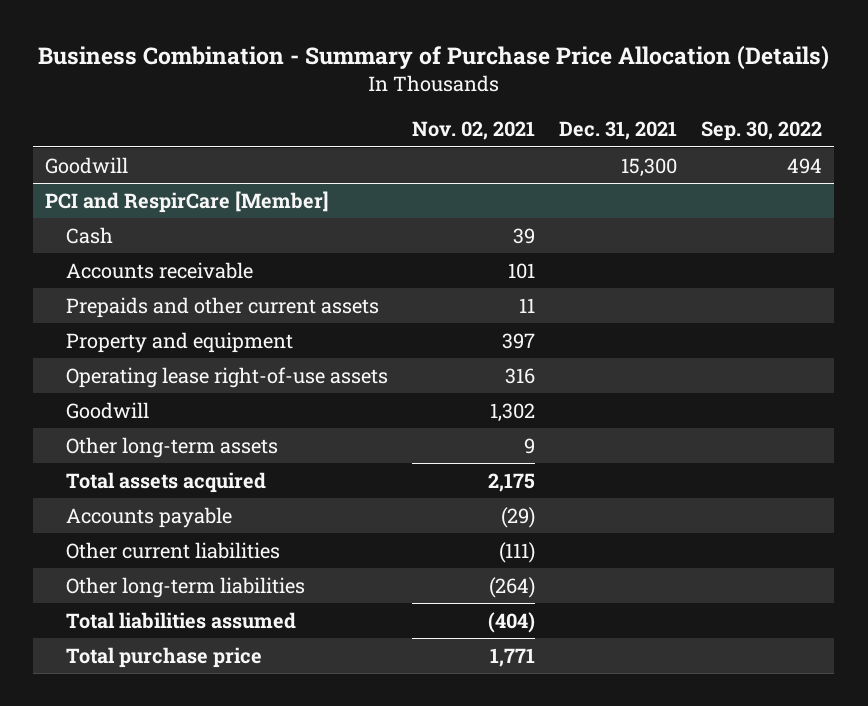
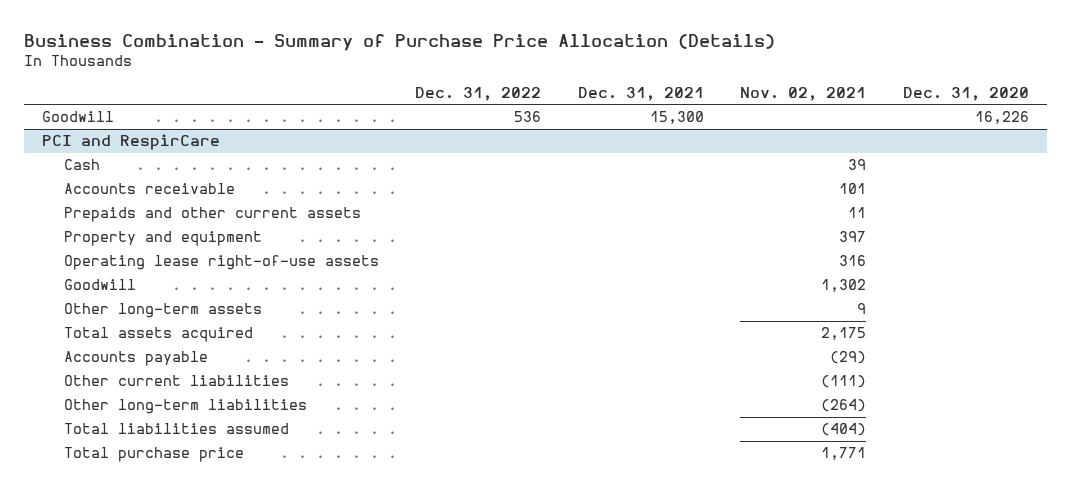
[701,121,823,142] Sep. 30, 2022 -> none
none -> [415,86,542,101] Dec. 31, 2022
none -> [902,86,1029,101] Dec. 31, 2020
[45,190,330,213] PCI and RespirCare [Member] -> [42,134,221,151] PCI and RespirCare

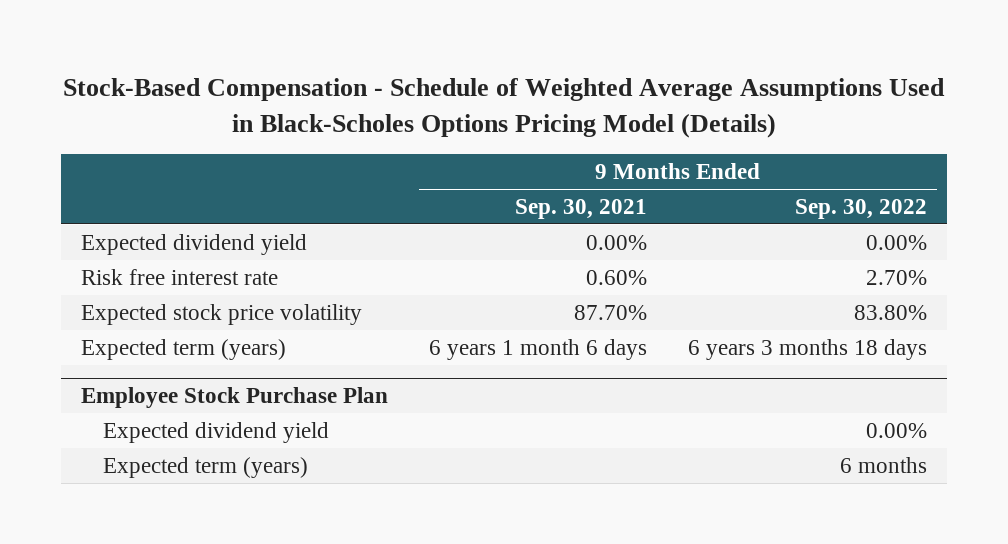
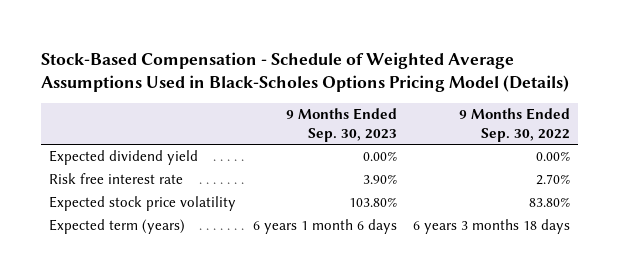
[514,199,647,220] Sep. 30, 2021 -> none
none -> [285,108,397,142] 9 Months Ended Sep. 30, 2023
[81,387,389,409] Employee Stock Purchase Plan -> none
[102,421,329,443] Expected dividend yield -> none
[102,456,308,478] Expected term (years) -> none

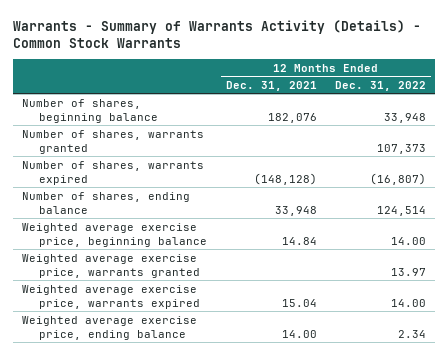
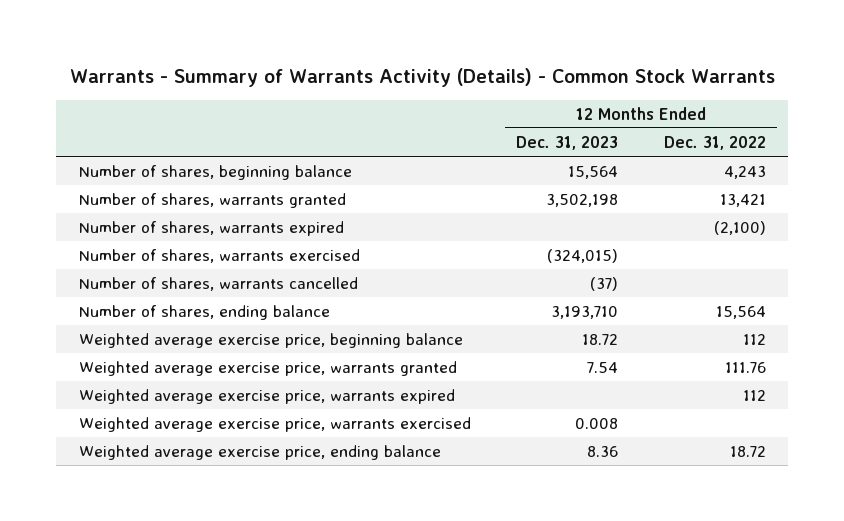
[225,80,317,91] Dec. 31, 2021 -> none
none -> [516,135,619,150] Dec. 31, 2023
[384,112,427,123] 33,948 -> [723,165,766,179] 4,243
[377,143,427,154] 107,373 -> [719,193,766,207] 13,421
[370,172,427,185] (16,807) -> [713,220,766,235] (2,100)
none -> [78,248,360,263] Number of shares, warrants exercised
none -> [78,276,358,291] Number of shares, warrants cancelled
[377,205,427,216] 124,514 -> [715,305,766,319] 15,564
[391,236,427,245] 14.00 -> [742,333,766,345] 112
[391,267,427,276] 13.97 -> [724,361,766,373] 111.76
[391,298,427,307] 14.00 -> [742,389,766,401] 112
none -> [78,416,471,432] Weighted average exercise price, warrants exercised
[398,329,427,338] 2.34 -> [729,445,766,457] 18.72

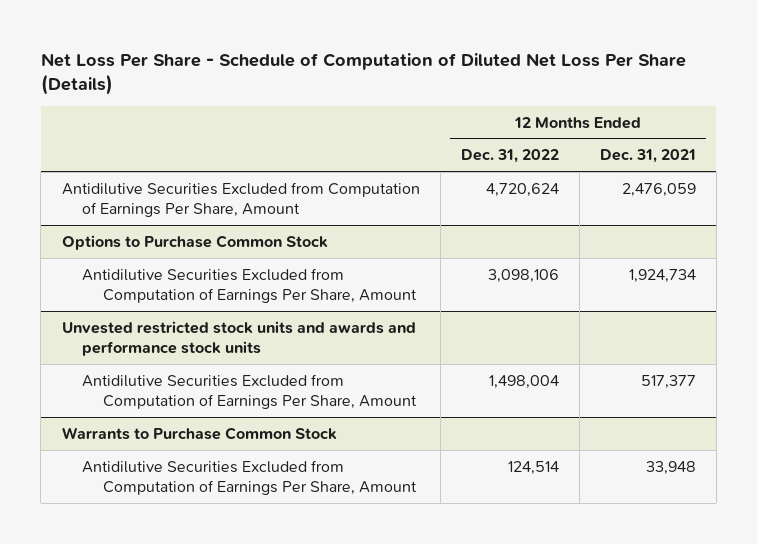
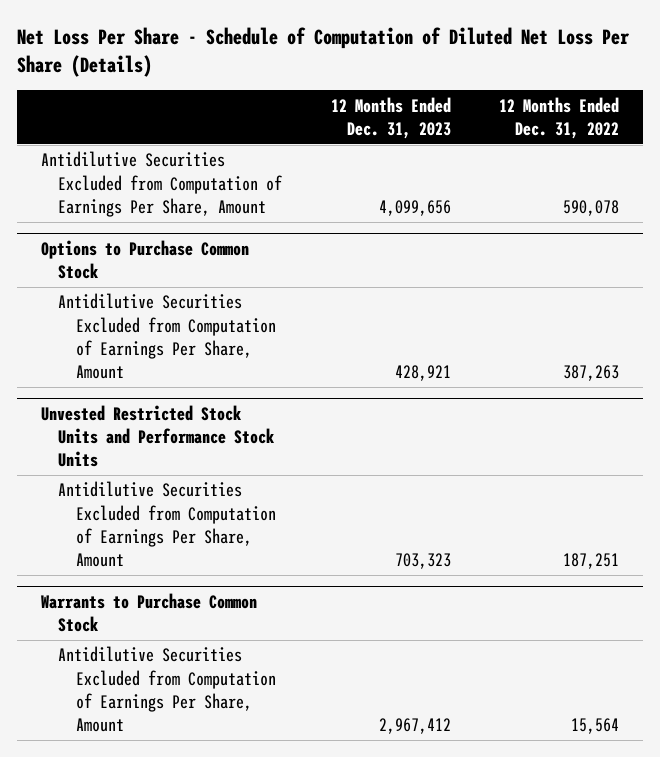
[599,149,696,164] Dec. 31, 2021 -> none
none -> [330,96,451,140] 12 Months Ended Dec. 31, 2023
[485,182,559,197] 4,720,624 -> [563,199,620,216] 590,078
[487,268,559,283] 3,098,106 -> [563,365,620,382] 387,263
[61,320,416,357] Unvested restricted stock units and awards and performance stock units -> [40,405,276,468] Unvested Restricted Stock Units and Performance Stock Units
[488,374,559,389] 1,498,004 -> [563,553,620,570] 187,251
[507,460,559,475] 124,514 -> [571,718,620,735] 15,564

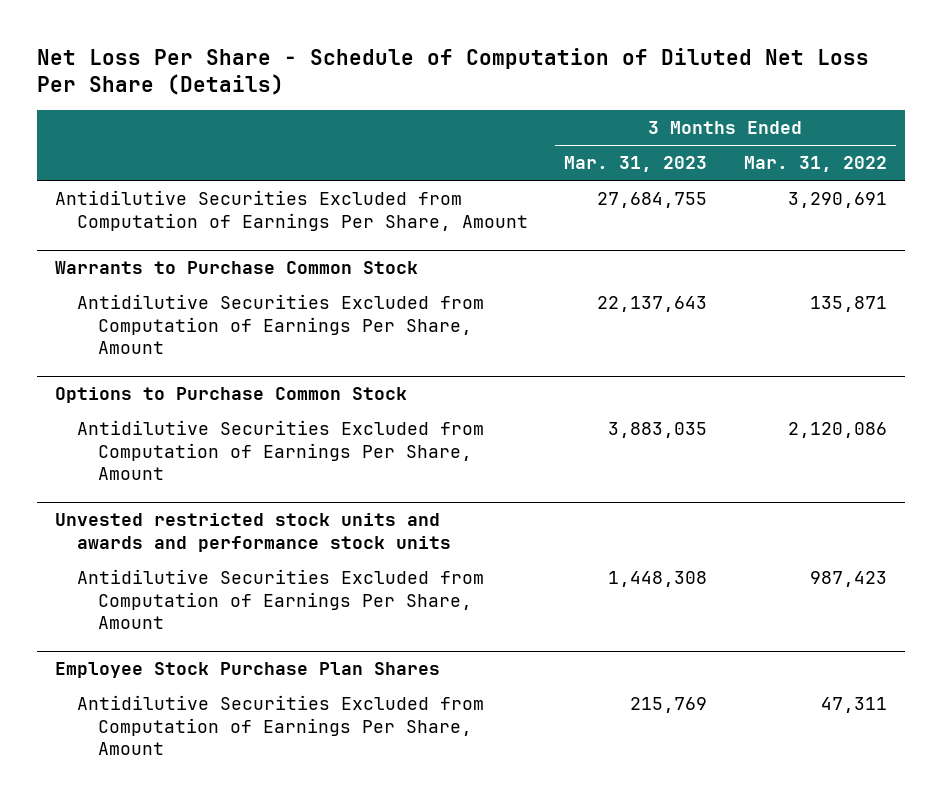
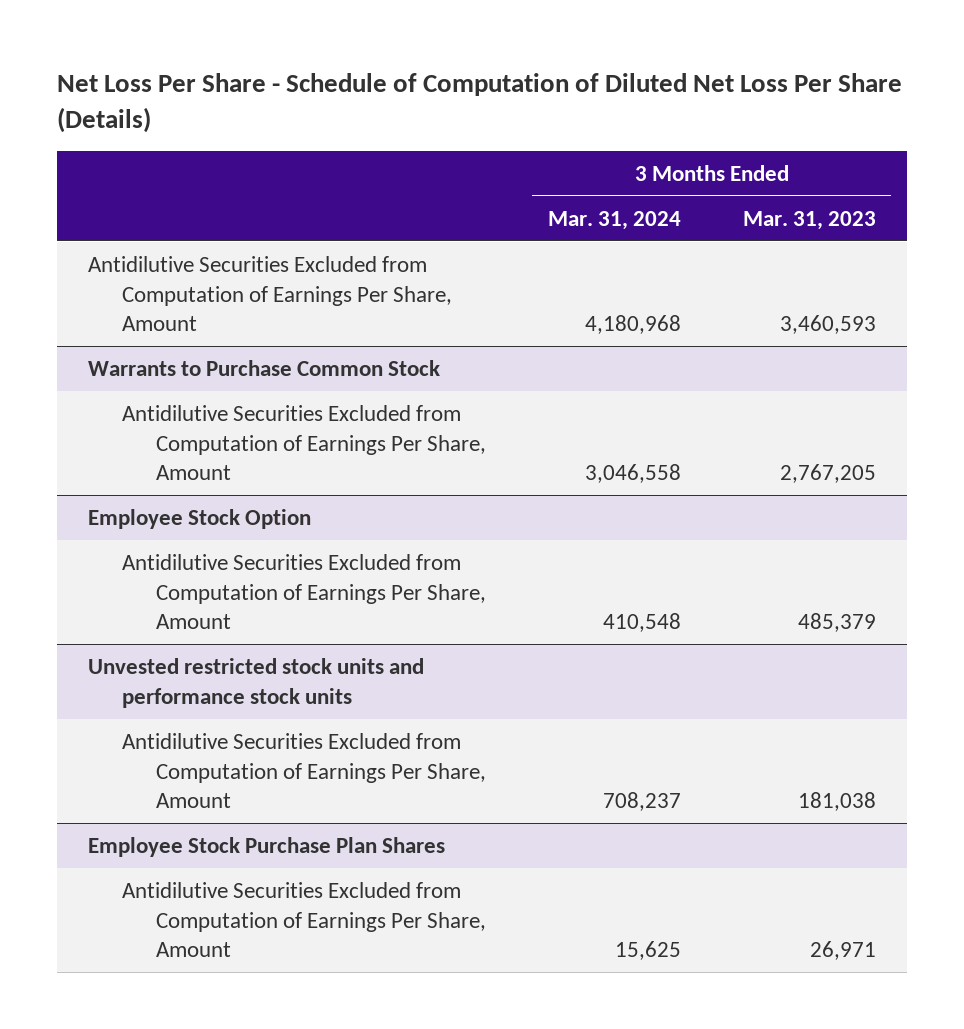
[743,155,887,172] Mar. 31, 2022 -> none
none -> [547,210,681,230] Mar. 31, 2024
[597,191,708,208] 27,684,755 -> [779,315,876,335] 3,460,593
[597,295,708,312] 22,137,643 -> [779,464,876,484] 2,767,205
[55,387,408,404] Options to Purchase Common Stock -> [87,508,311,529] Employee Stock Option
[608,421,708,438] 3,883,035 -> [797,613,876,633] 485,379
[55,513,451,553] Unvested restricted stock units and awards and performance stock units -> [87,657,424,708] Unvested restricted stock units and performance stock units
[608,570,708,587] 1,448,308 -> [797,792,876,812] 181,038
[630,696,708,713] 215,769 -> [809,941,876,961] 26,971

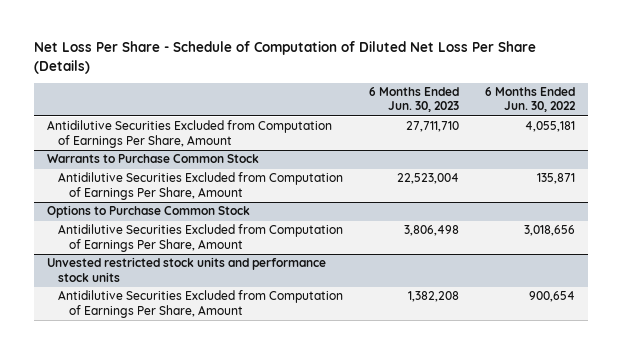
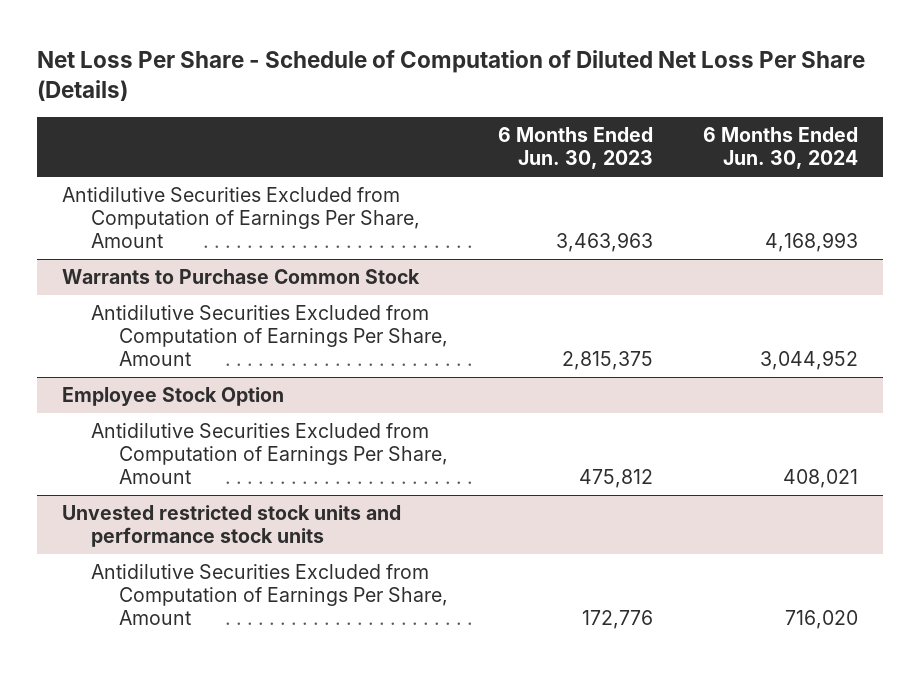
[484,87,576,113] 6 Months Ended Jun. 30, 2022 -> none
none -> [703,127,859,170] 6 Months Ended Jun. 30, 2024
[405,121,459,133] 27,711,710 -> [556,232,654,253] 3,463,963
[396,173,459,185] 22,523,004 -> [562,351,654,371] 2,815,375
[46,205,250,219] Options to Purchase Common Stock -> [62,387,285,407] Employee Stock Option
[403,225,459,237] 3,806,498 -> [579,469,654,489] 475,812
[407,291,459,303] 1,382,208 -> [582,610,654,630] 172,776

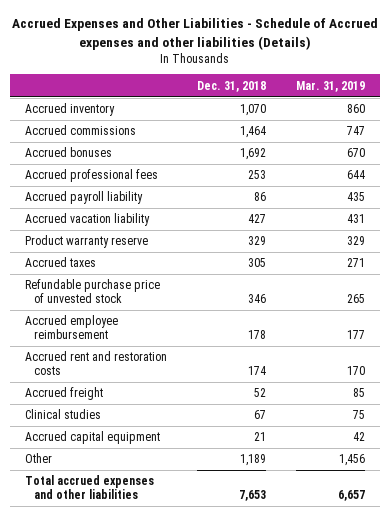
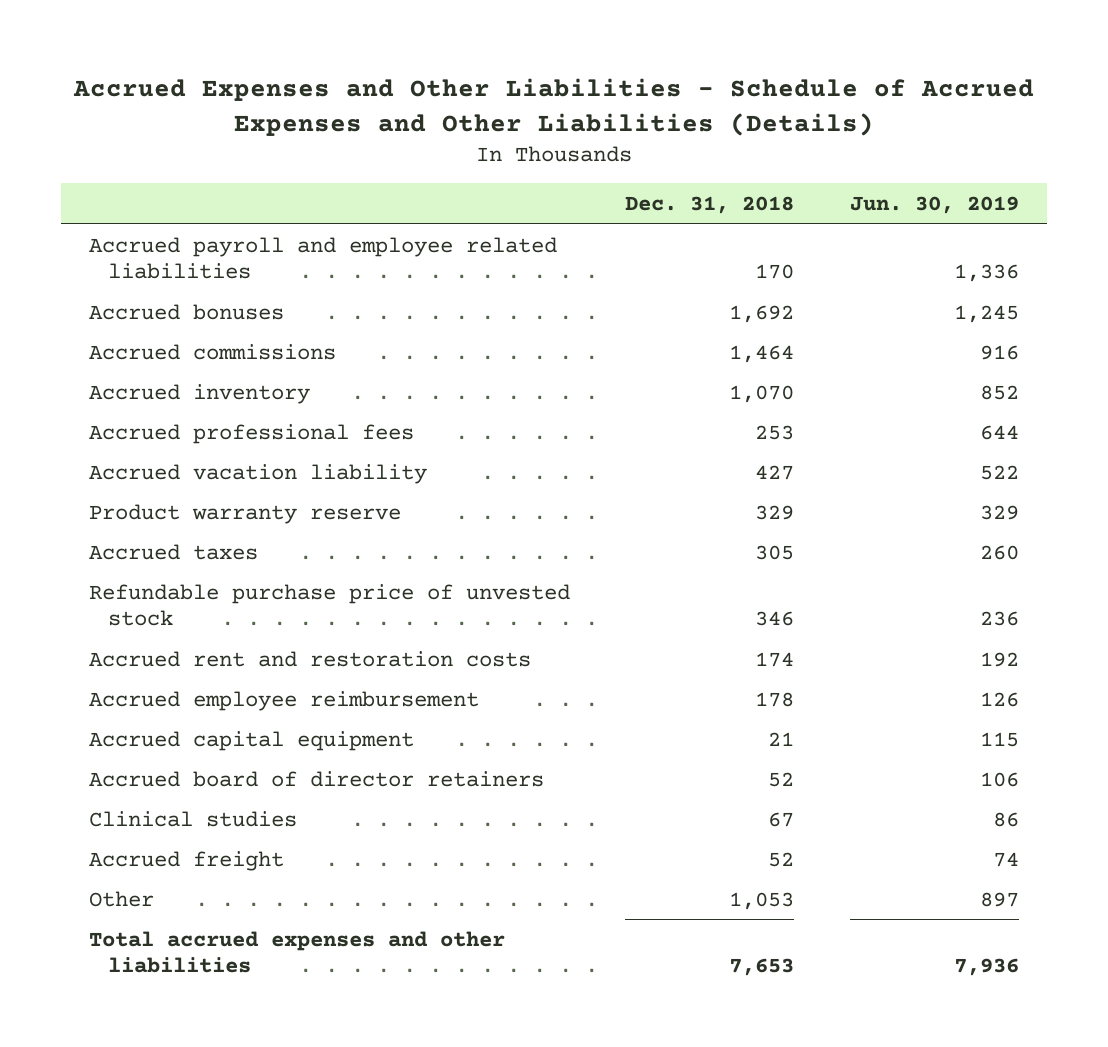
[11,18,378,50] Accrued Expenses and Other Liabilities - Schedule of Accrued expenses and other liabilities (Details) -> [72,77,1034,136] Accrued Expenses and Other Liabilities - Schedule of Accrued Expenses and Other Liabilities (Details)
[295,80,365,92] Mar. 31, 2019 -> none
none -> [850,196,1020,215] Jun. 30, 2019
none -> [88,236,557,280] Accrued payroll and employee related liabilities
[25,125,137,136] Accrued commissions -> [88,343,336,360] Accrued commissions
[25,103,116,117] Accrued inventory -> [88,383,310,404] Accrued inventory
[25,191,144,205] Accrued payroll liability -> none
[25,315,119,339] Accrued employee reimbursement -> [88,690,479,711] Accrued employee reimbursement
none -> [88,770,544,787] Accrued board of director retainers
[25,409,102,420] Clinical studies -> [88,810,297,827] Clinical studies
[25,387,104,401] Accrued freight -> [88,850,284,871] Accrued freight
[239,454,266,467] 1,189 -> [729,891,795,910] 1,053

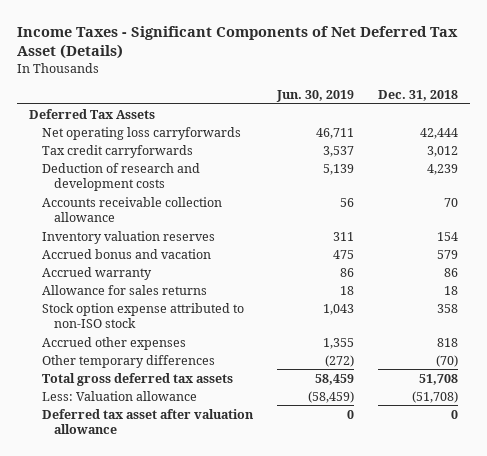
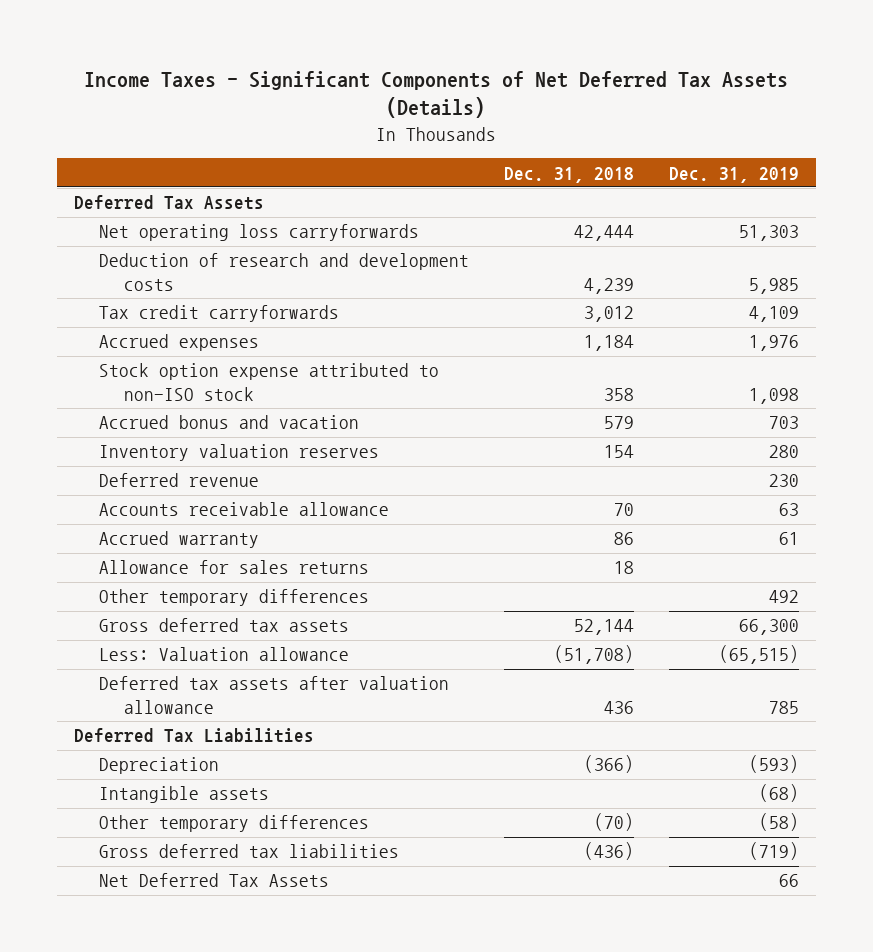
[17,25,459,60] Income Taxes - Significant Components of Net Deferred Tax Asset (Details) -> [84,70,789,119] Income Taxes - Significant Components of Net Deferred Tax Assets (Details)
[275,90,354,103] Jun. 30, 2019 -> none
none -> [668,166,799,183] Dec. 31, 2019
[41,196,222,222] Accounts receivable collection allowance -> none
[41,144,193,158] Tax credit carryforwards -> [98,305,339,323] Tax credit carryforwards
none -> [98,334,259,352] Accrued expenses
[41,302,244,328] Stock option expense attributed to non-ISO stock -> [98,363,439,401] Stock option expense attributed to non-ISO stock
[41,230,215,244] Inventory valuation reserves -> [98,444,379,462] Inventory valuation reserves
none -> [98,473,259,488] Deferred revenue
none -> [98,502,389,517] Accounts receivable allowance
[41,336,186,350] Accrued other expenses -> none
none -> [98,589,369,607] Other temporary differences
[41,372,233,386] Total gross deferred tax assets -> [98,618,349,633] Gross deferred tax assets
[418,373,458,385] 51,708 -> [573,619,634,636] 52,144
[41,408,254,434] Deferred tax asset after valuation allowance -> [98,676,449,714] Deferred tax assets after valuation allowance
[450,409,458,419] 0 -> [603,700,634,714] 436
none -> [74,728,315,744] Deferred Tax Liabilities
none -> [98,757,219,775] Depreciation
none -> [98,786,269,804] Intangible assets
[41,354,215,368] Other temporary differences -> [98,815,369,833] Other temporary differences
none -> [98,844,399,859] Gross deferred tax liabilities
none -> [98,873,329,888] Net Deferred Tax Assets

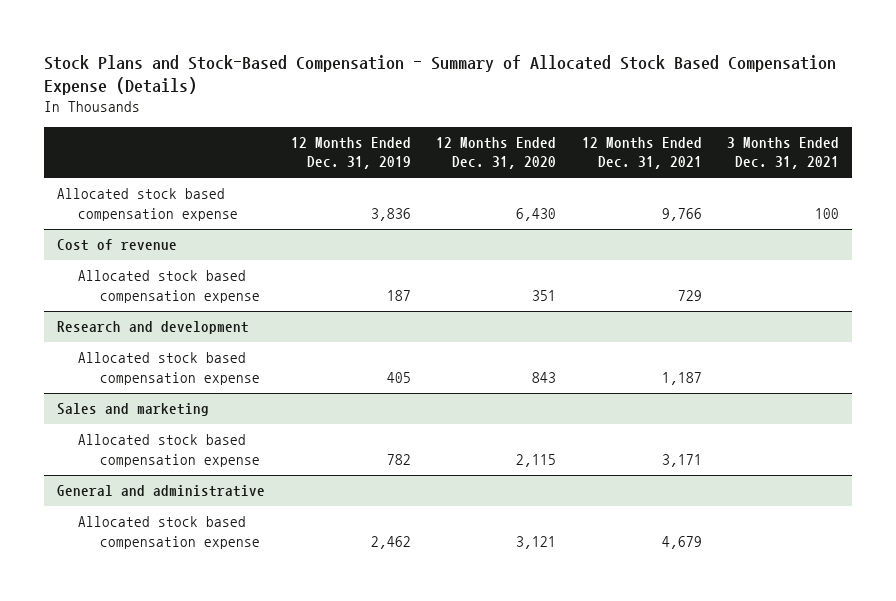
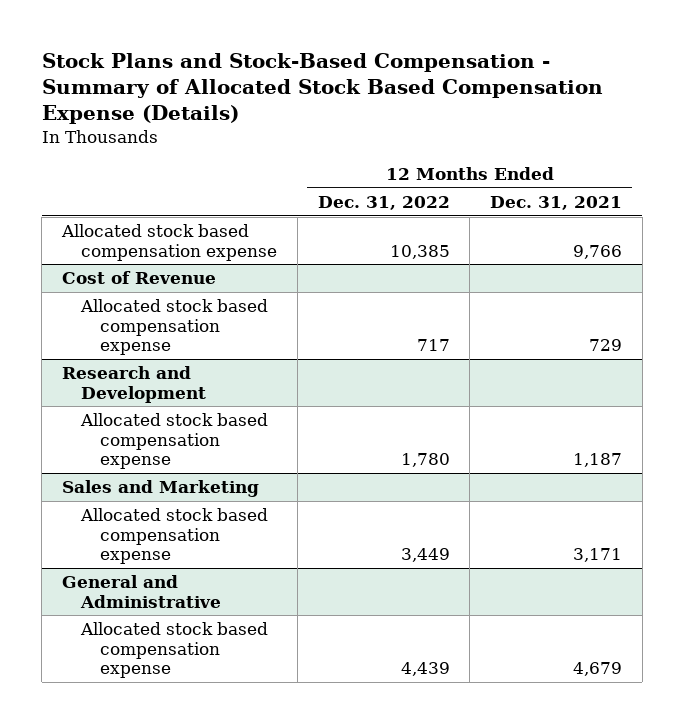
[290,136,411,170] 12 Months Ended Dec. 31, 2019 -> none
[436,136,557,170] 12 Months Ended Dec. 31, 2020 -> none
[727,136,840,170] 3 Months Ended Dec. 31, 2021 -> none
none -> [317,196,450,211] Dec. 31, 2022
[56,239,177,252] Cost of revenue -> [62,271,217,285] Cost of Revenue
[56,321,249,335] Research and development -> [62,366,207,403] Research and Development
[56,403,209,417] Sales and marketing -> [62,480,260,498] Sales and Marketing
[56,485,265,498] General and administrative -> [62,575,222,608] General and Administrative

